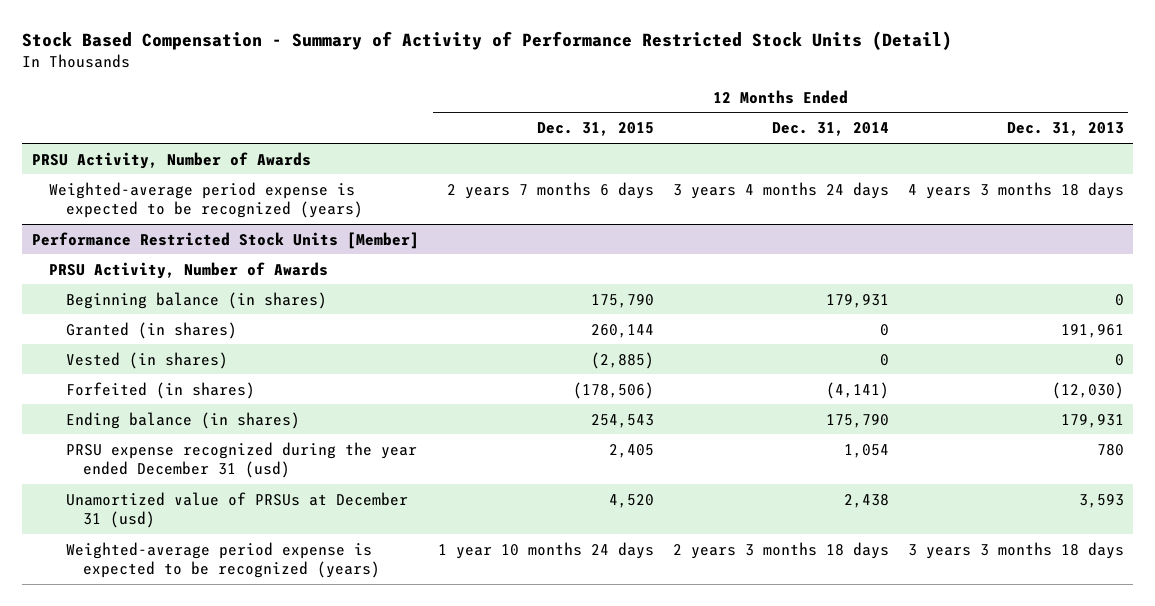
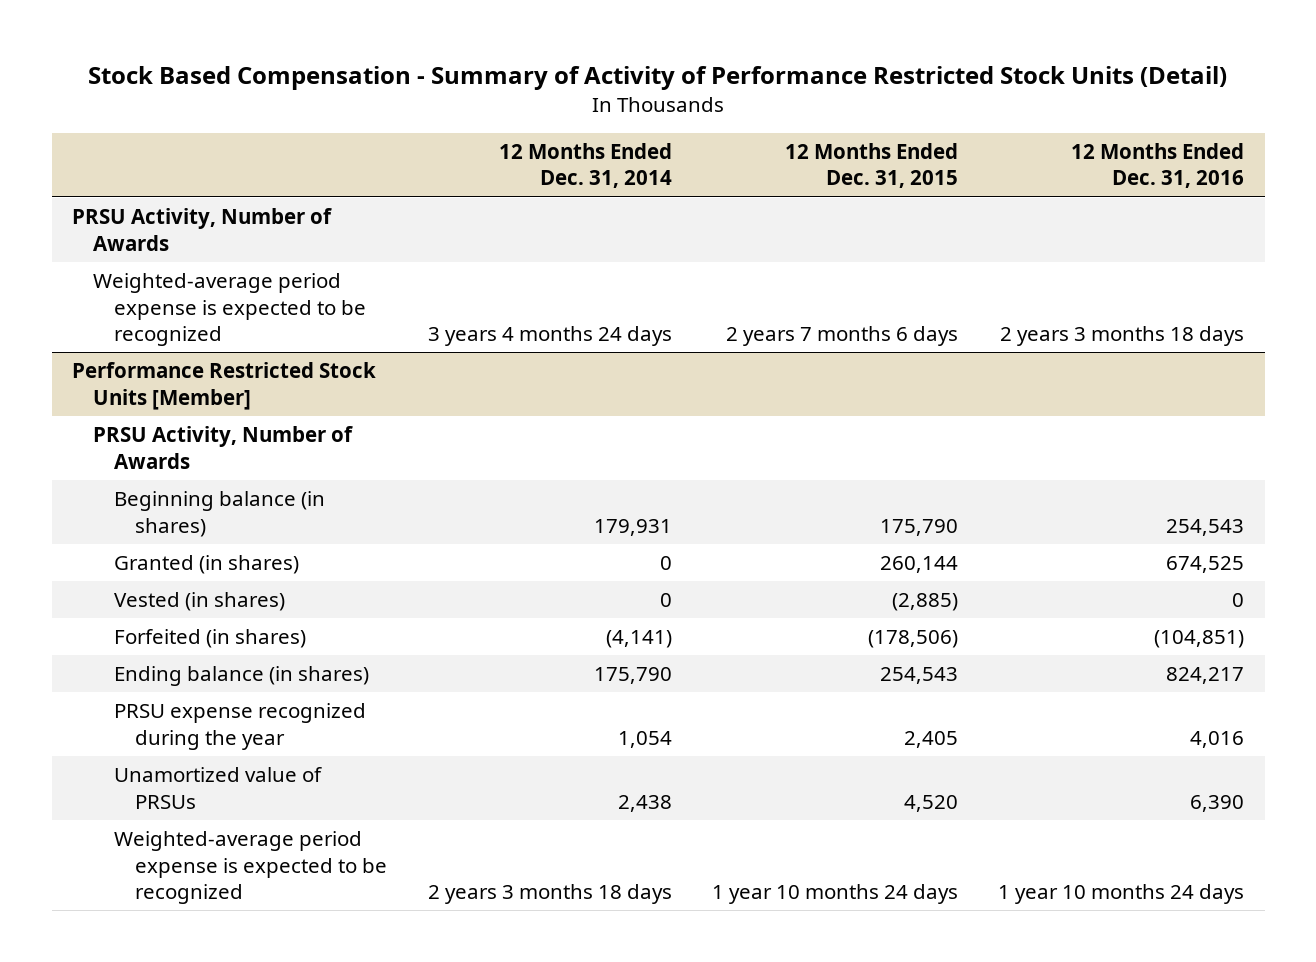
[1006,122,1124,137] Dec. 31, 2013 -> none
none -> [1071,142,1245,189] 12 Months Ended Dec. 31, 2016
[48,181,363,219] Weighted-average period expense is expected to be recognized (years) -> [93,273,367,347] Weighted-average period expense is expected to be recognized
[65,441,417,479] PRSU expense recognized during the year ended December 31 (usd) -> [114,703,367,750] PRSU expense recognized during the year
[65,491,408,529] Unamortized value of PRSUs at December 31 (usd) -> [114,767,323,809] Unamortized value of PRSUs
[65,541,381,579] Weighted-average period expense is expected to be recognized (years) -> [114,831,388,905] Weighted-average period expense is expected to be recognized

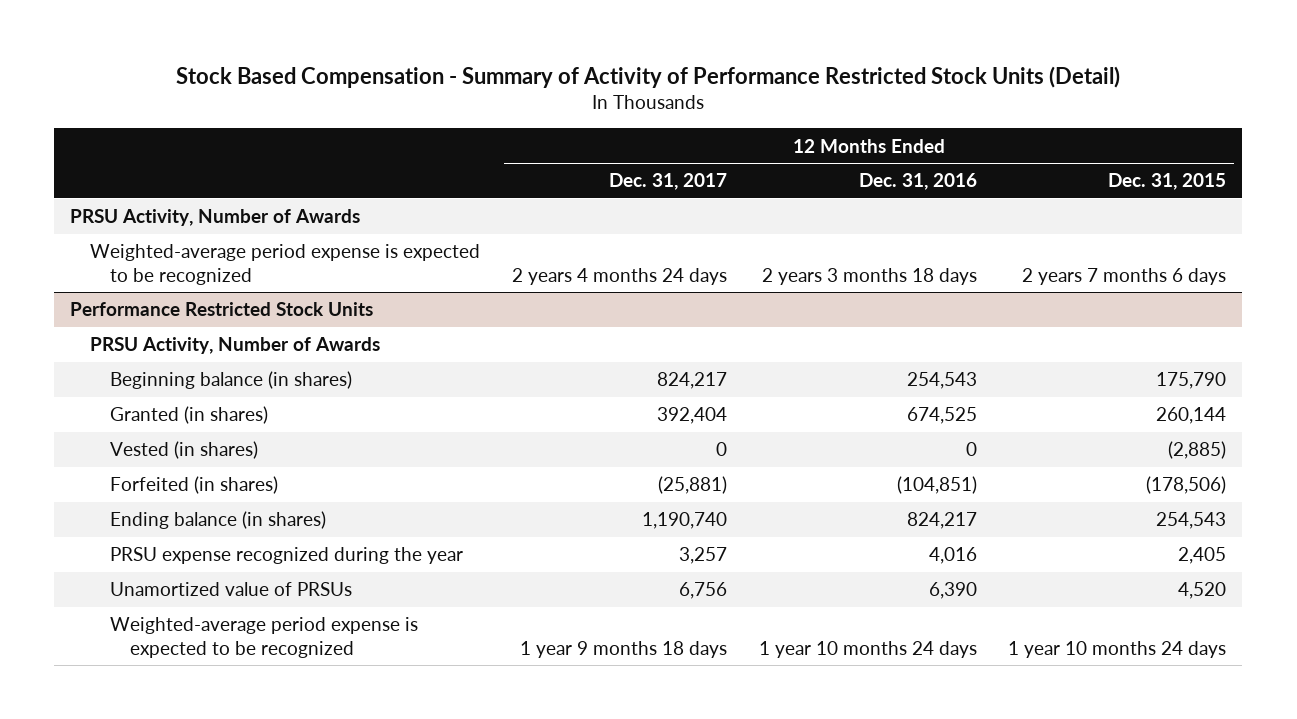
[498,142,672,189] 12 Months Ended Dec. 31, 2014 -> none
none -> [608,173,727,191] Dec. 31, 2017
[71,362,376,410] Performance Restricted Stock Units [Member] -> [70,302,374,317] Performance Restricted Stock Units

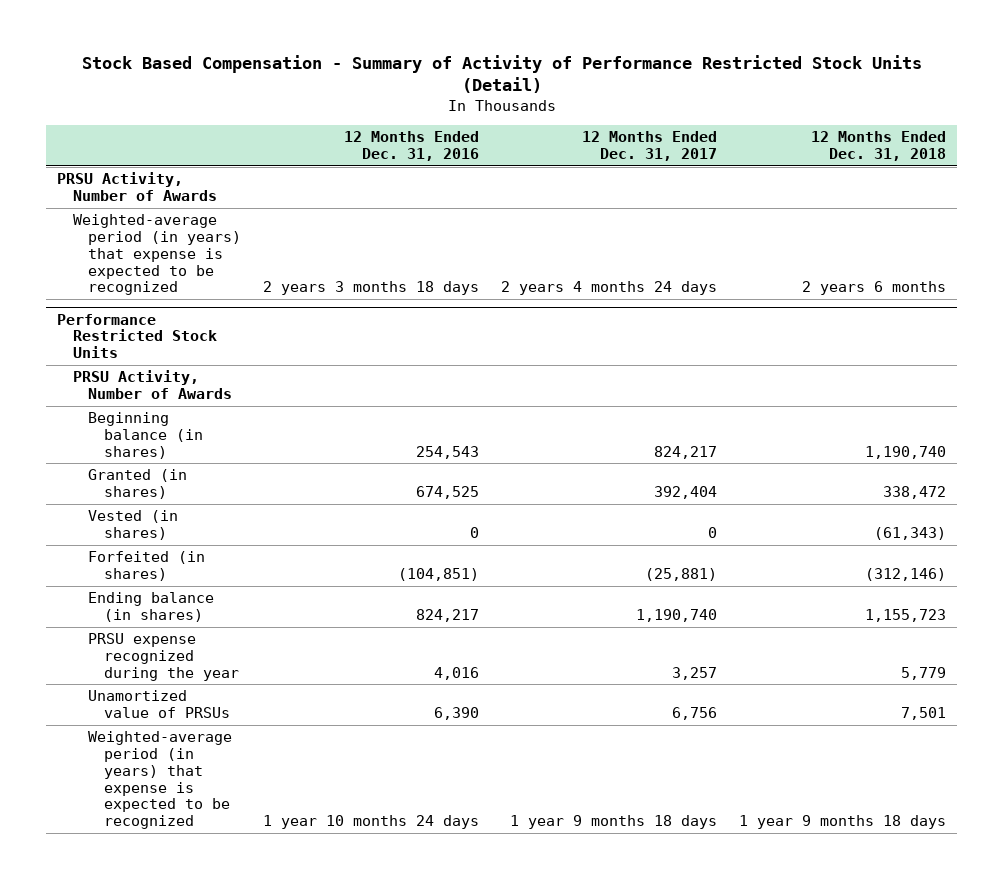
[1108,173,1227,191] Dec. 31, 2015 -> none
none -> [811,131,947,162] 12 Months Ended Dec. 31, 2018
[90,244,481,285] Weighted-average period expense is expected to be recognized -> [72,214,242,296] Weighted-average period (in years) that expense is expected to be recognized
[110,617,419,658] Weighted-average period expense is expected to be recognized -> [88,731,233,830] Weighted-average period (in years) that expense is expected to be recognized

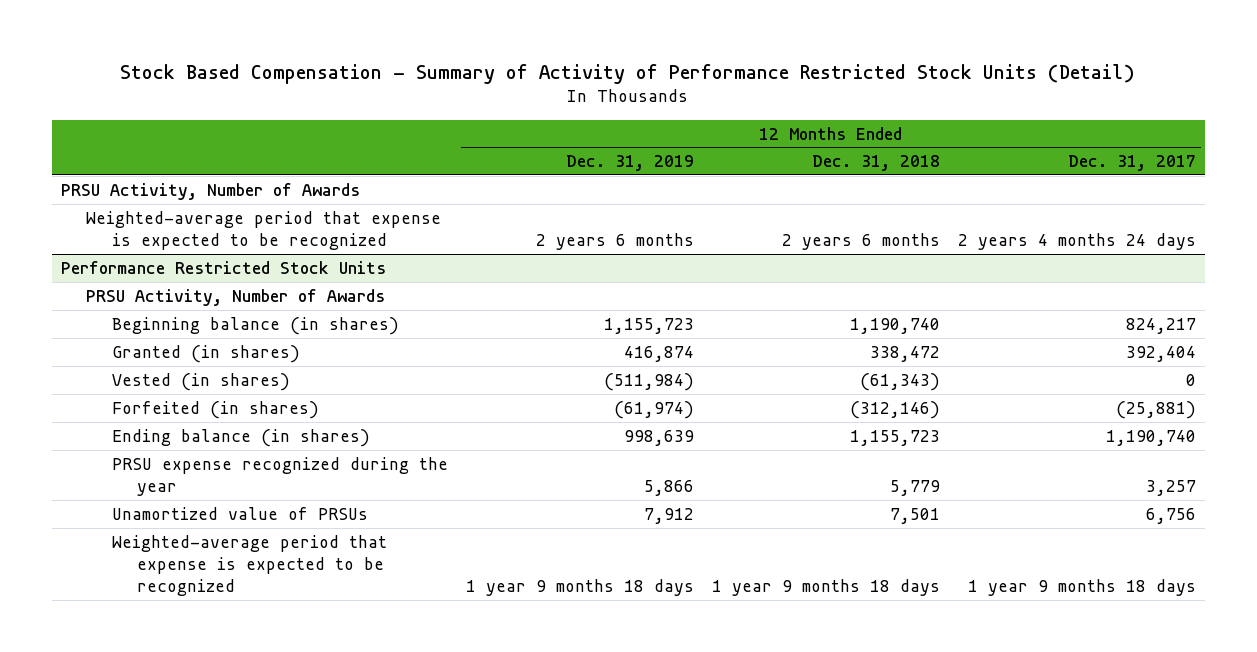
[344,131,480,162] 12 Months Ended Dec. 31, 2016 -> none
none -> [565,155,694,172] Dec. 31, 2019
[72,214,242,296] Weighted-average period (in years) that expense is expected to be recognized -> [86,210,442,250] Weighted-average period that expense is expected to be recognized
[88,731,233,830] Weighted-average period (in years) that expense is expected to be recognized -> [111,534,387,596] Weighted-average period that expense is expected to be recognized

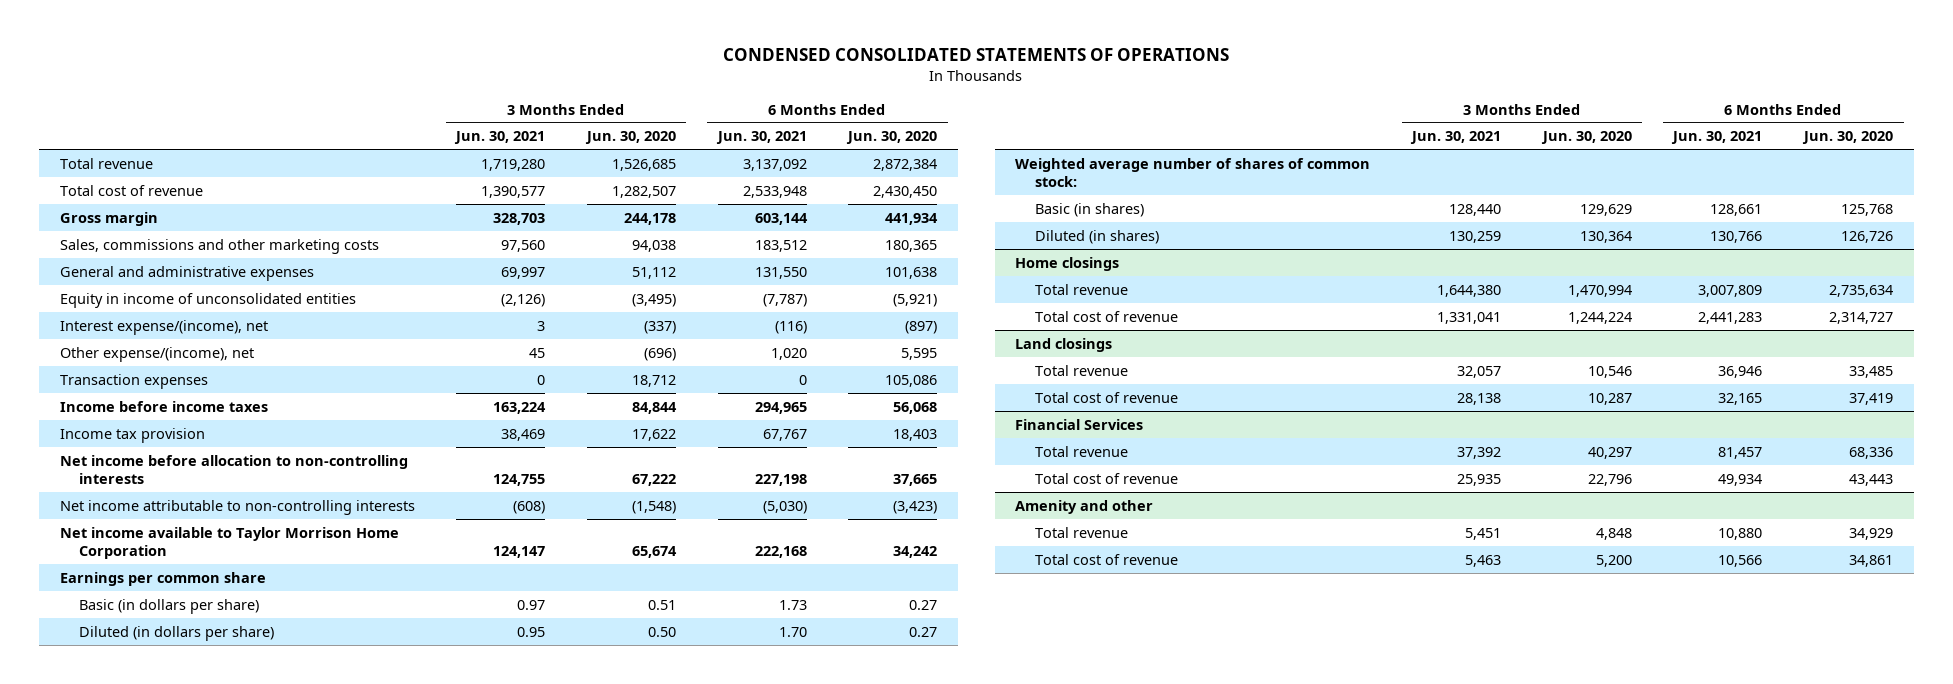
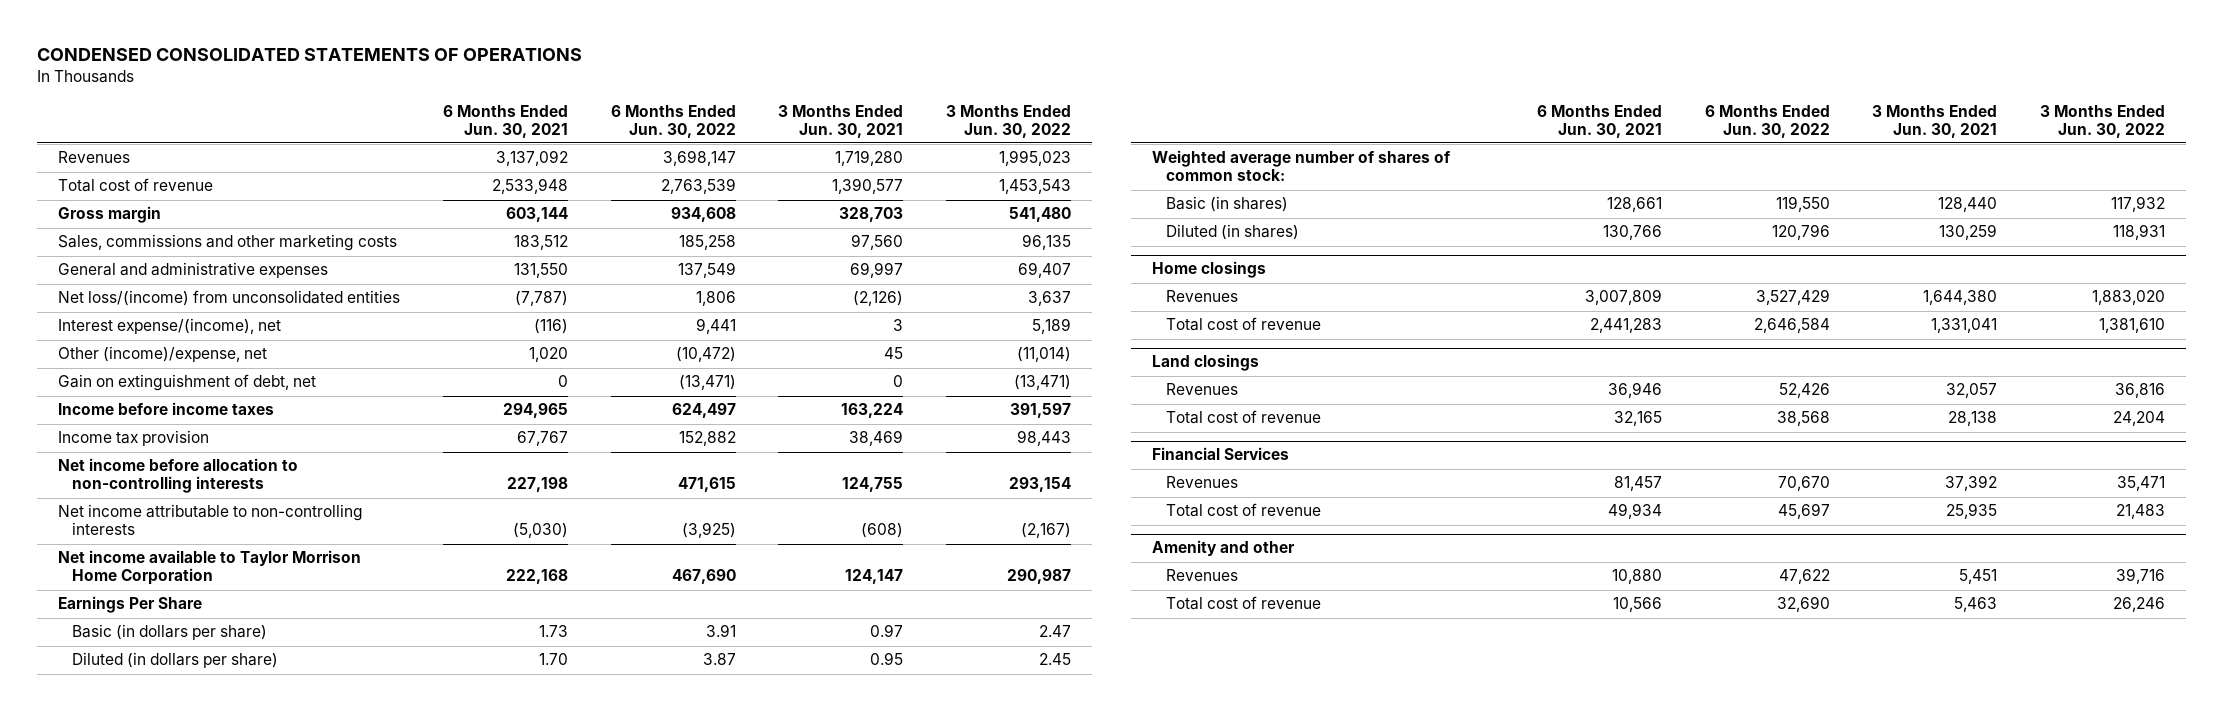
[584,131,676,145] Jun. 30, 2020 -> none
[846,131,938,145] Jun. 30, 2020 -> none
none -> [610,104,736,138] 6 Months Ended Jun. 30, 2022
none -> [945,104,1071,138] 3 Months Ended Jun. 30, 2022
[59,157,153,169] Total revenue -> [58,151,131,164] Revenues
[59,292,356,308] Equity in income of unconsolidated entities -> [58,290,401,307] Net loss/(income) from unconsolidated entities
[59,373,208,389] Transaction expenses -> none
[59,346,254,362] Other expense/(income), net -> [58,346,268,363] Other (income)/expense, net
none -> [58,374,317,392] Gain on extinguishment of debt, net
[59,571,266,586] Earnings per common share -> [58,596,203,614] Earnings Per Share
[1035,283,1129,295] Total revenue -> [1165,290,1238,303] Revenues
[1035,364,1129,376] Total revenue -> [1165,383,1238,396] Revenues
[1035,445,1129,457] Total revenue -> [1165,476,1238,489] Revenues
[1035,526,1129,538] Total revenue -> [1165,569,1238,582] Revenues

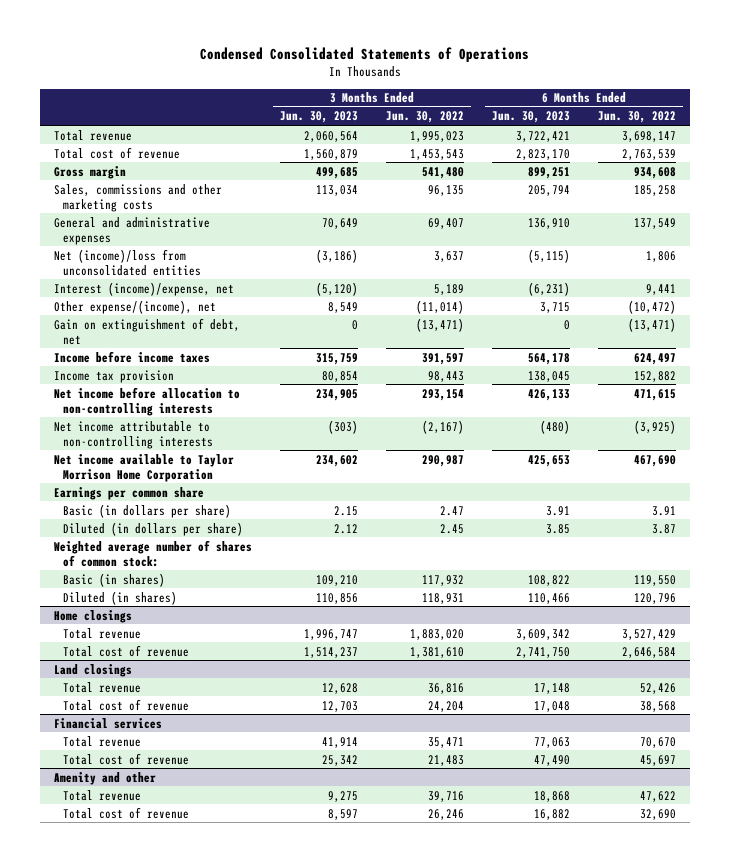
[36,47,582,61] CONDENSED CONSOLIDATED STATEMENTS OF OPERATIONS -> [200,47,530,63] Condensed Consolidated Statements of Operations
[442,104,568,138] 6 Months Ended Jun. 30, 2021 -> none
[778,104,904,138] 3 Months Ended Jun. 30, 2021 -> none
none -> [279,111,358,124] Jun. 30, 2023
none -> [492,111,571,124] Jun. 30, 2023
[58,151,131,164] Revenues -> [53,129,132,141] Total revenue
[58,290,401,307] Net loss/(income) from unconsolidated entities -> [53,248,202,276] Net (income)/loss from unconsolidated entities
[58,318,282,335] Interest expense/(income), net -> [53,281,234,296] Interest (income)/expense, net
[58,346,268,363] Other (income)/expense, net -> [53,299,216,314] Other expense/(income), net
[58,596,203,614] Earnings Per Share -> [53,486,204,500] Earnings per common share
[1165,290,1238,303] Revenues -> [63,627,142,639] Total revenue
[1165,383,1238,396] Revenues -> [63,681,142,693] Total revenue
[1152,447,1290,461] Financial Services -> [53,717,162,729] Financial services
[1165,476,1238,489] Revenues -> [63,735,142,747] Total revenue
[1165,569,1238,582] Revenues -> [63,789,142,801] Total revenue

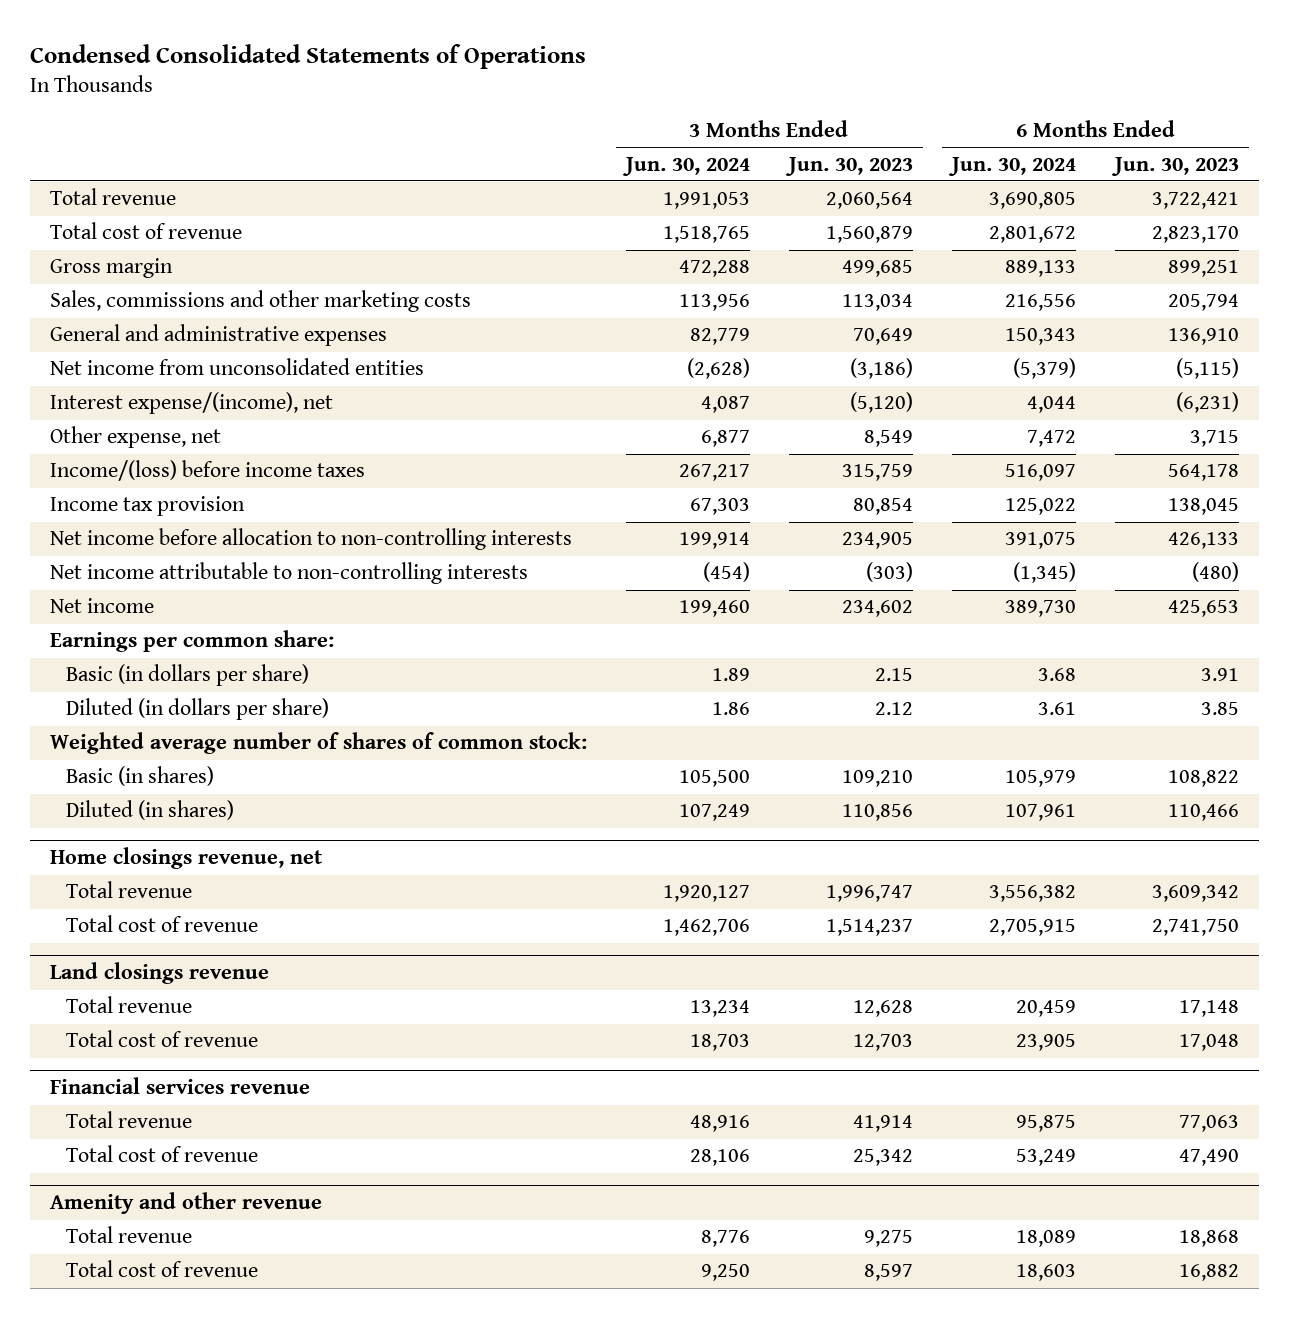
[386,111,465,124] Jun. 30, 2022 -> none
[598,111,677,124] Jun. 30, 2022 -> none
none -> [621,156,750,176] Jun. 30, 2024
none -> [948,156,1077,176] Jun. 30, 2024
[53,317,240,345] Gain on extinguishment of debt, net -> none
[53,248,202,276] Net (income)/loss from unconsolidated entities -> [49,358,424,376] Net income from unconsolidated entities
[53,281,234,296] Interest (income)/expense, net -> [49,392,333,415] Interest expense/(income), net
[53,299,216,314] Other expense/(income), net -> [49,426,221,449] Other expense, net
[53,350,210,363] Income before income taxes -> [49,460,365,482] Income/(loss) before income taxes
[53,453,234,482] Net income available to Taylor Morrison Home Corporation -> [49,598,154,614] Net income
[53,486,204,500] Earnings per common share -> [49,630,334,653] Earnings per common share:
[53,609,132,623] Home closings -> [49,847,323,870] Home closings revenue, net
[53,663,132,677] Land closings -> [49,962,269,985] Land closings revenue
[53,717,162,729] Financial services -> [49,1077,310,1095] Financial services revenue
[53,771,156,785] Amenity and other -> [49,1192,322,1215] Amenity and other revenue

